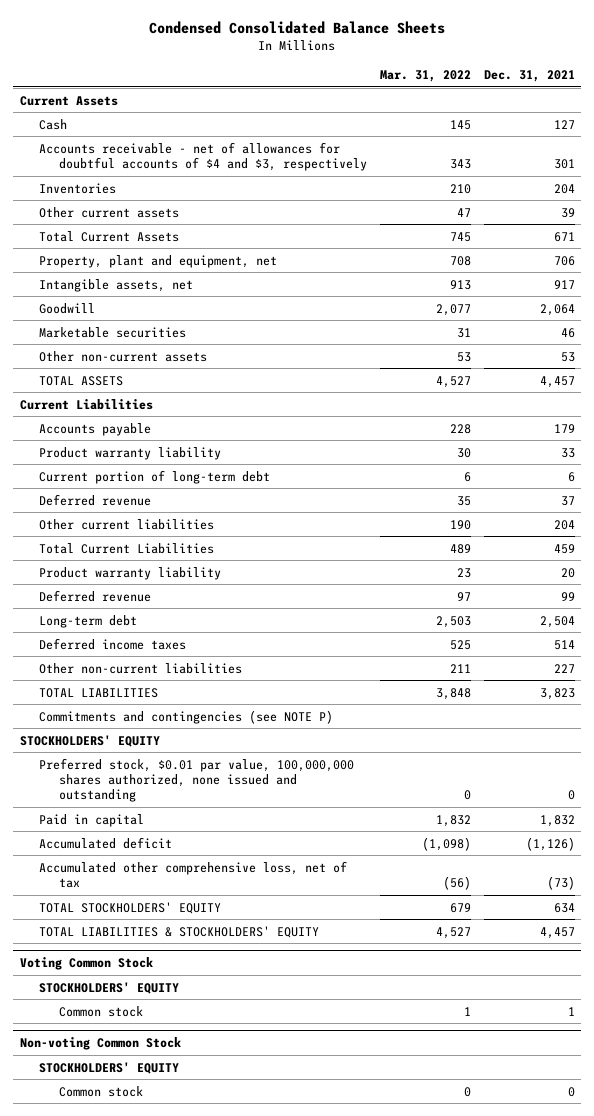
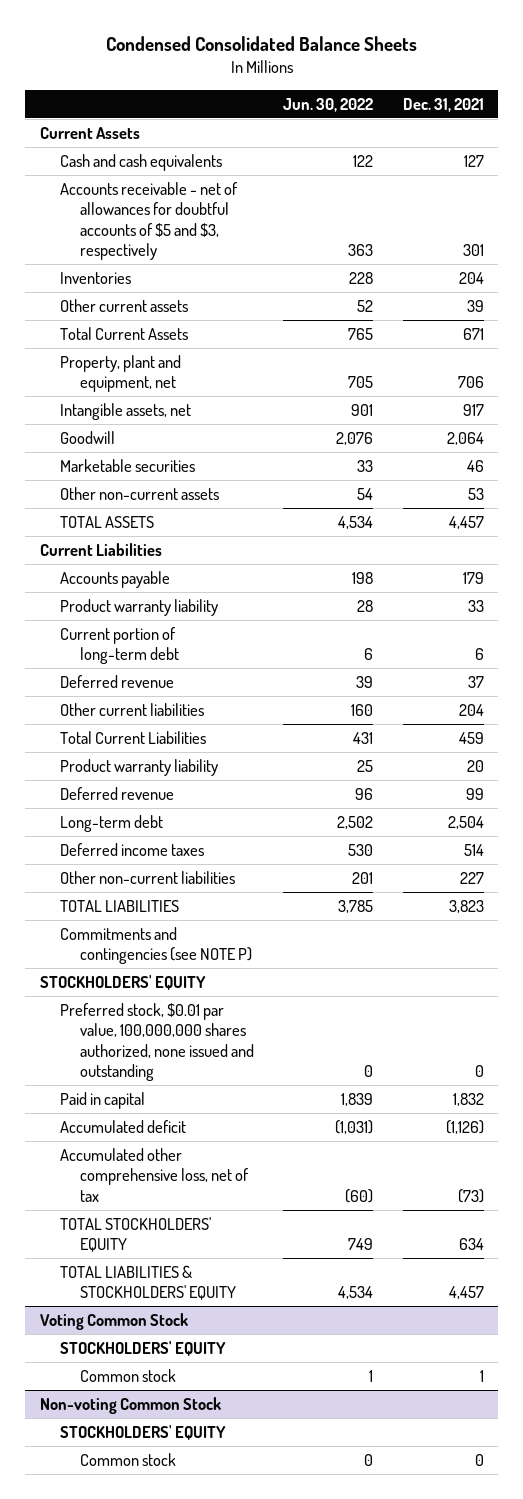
[379,69,471,82] Mar. 31, 2022 -> none
none -> [283,97,374,112] Jun. 30, 2022
[39,118,68,130] Cash -> [59,153,222,171] Cash and cash equivalents
[39,141,367,171] Accounts receivable - net of allowances for doubtful accounts of $4 and $3, respectively -> [59,181,238,261] Accounts receivable - net of allowances for doubtful accounts of $5 and $3, respectively

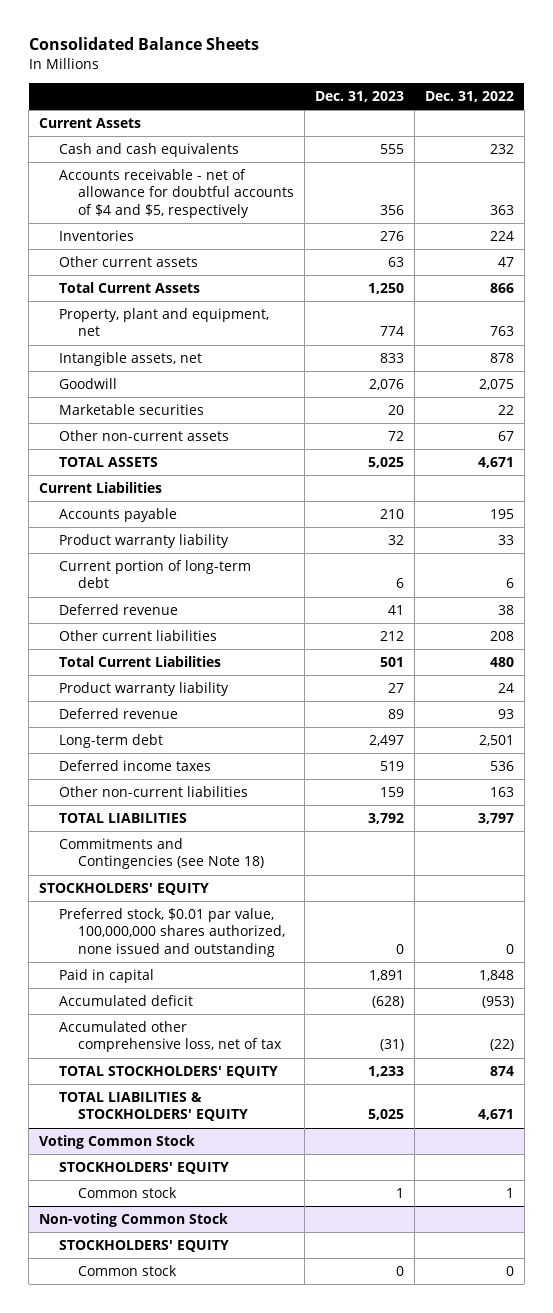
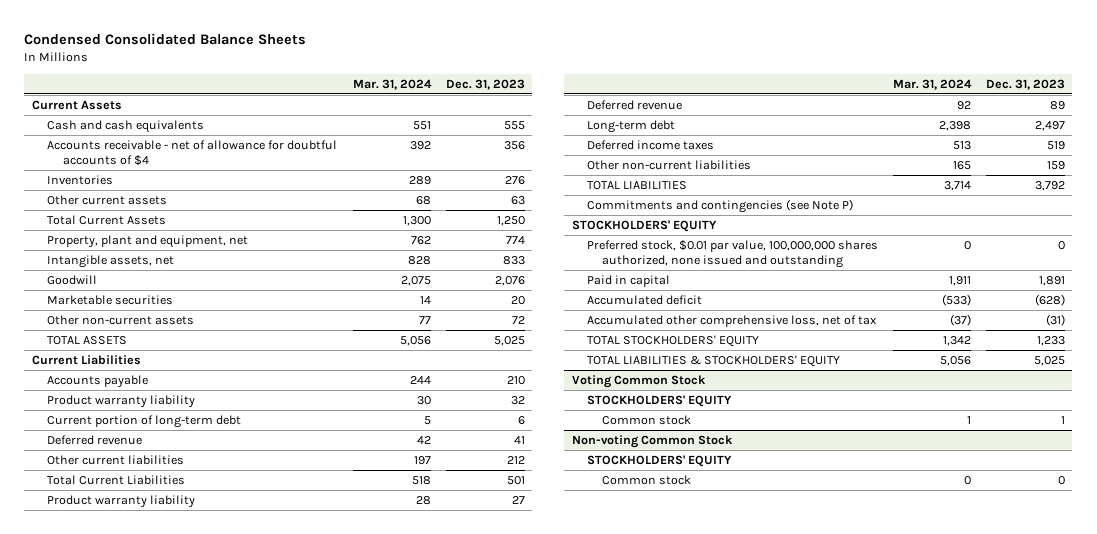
[28,37,259,51] Consolidated Balance Sheets -> [24,33,307,46] Condensed Consolidated Balance Sheets
[425,90,515,102] Dec. 31, 2022 -> none
none -> [353,78,433,90] Mar. 31, 2024
[58,169,295,218] Accounts receivable - net of allowance for doubtful accounts of $4 and $5, respectively -> [47,139,338,166] Accounts receivable - net of allowance for doubtful accounts of $4
[58,838,265,870] Commitments and Contingencies (see Note 18) -> [587,198,854,213] Commitments and contingencies (see Note P)

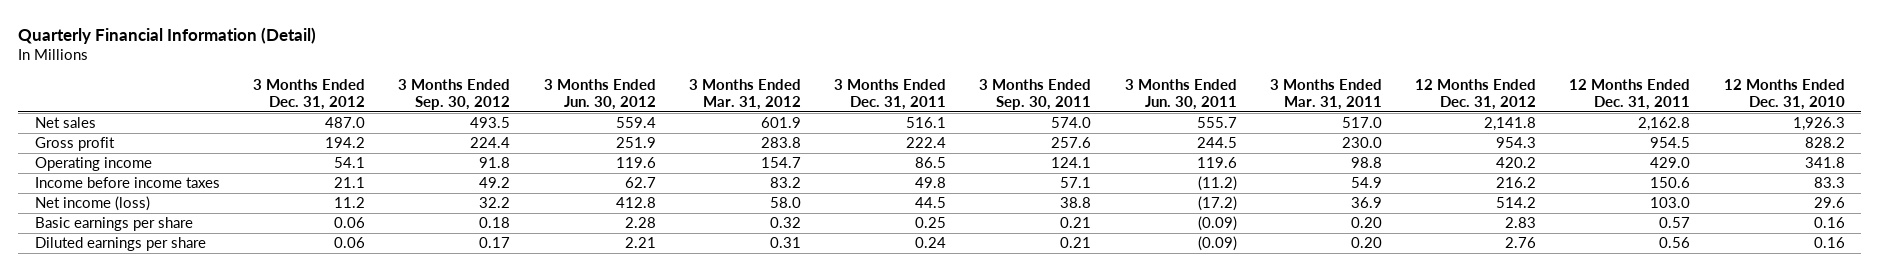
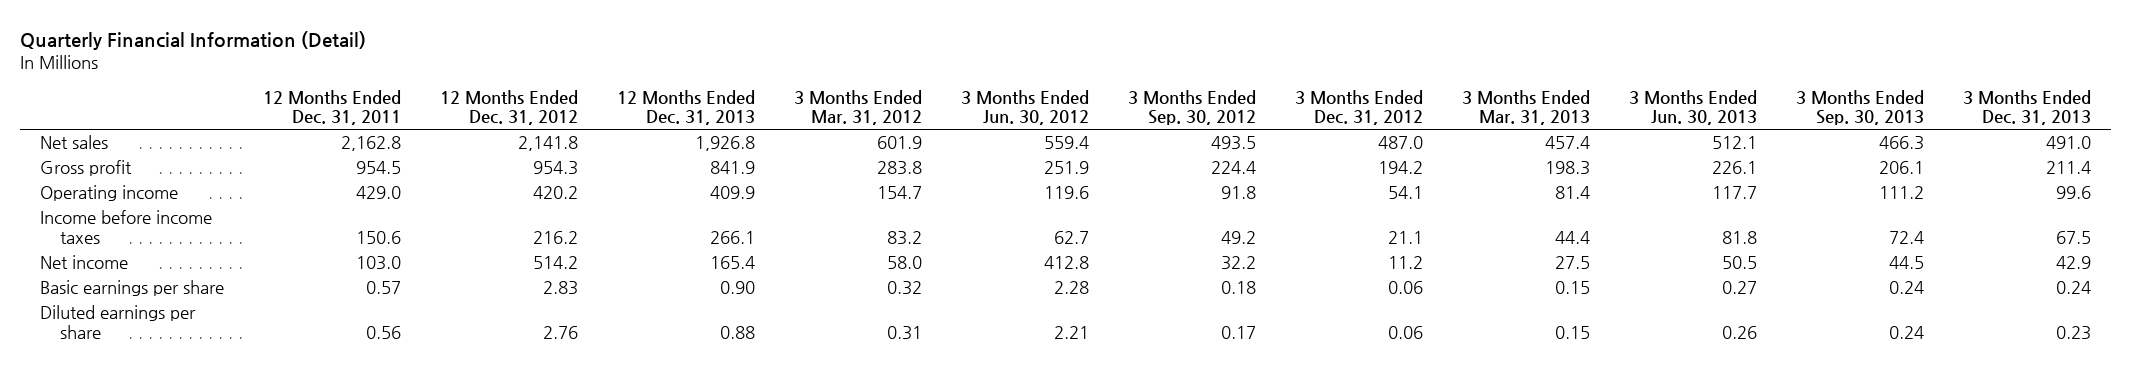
[834,78,947,110] 3 Months Ended Dec. 31, 2011 -> none
[979,78,1092,110] 3 Months Ended Sep. 30, 2011 -> none
[1124,78,1237,110] 3 Months Ended Jun. 30, 2011 -> none
[1269,78,1382,110] 3 Months Ended Mar. 31, 2011 -> none
[1723,78,1845,110] 12 Months Ended Dec. 31, 2010 -> none
none -> [616,89,755,126] 12 Months Ended Dec. 31, 2013
none -> [1462,89,1591,126] 3 Months Ended Mar. 31, 2013
none -> [1629,89,1758,126] 3 Months Ended Jun. 30, 2013
none -> [1796,89,1925,126] 3 Months Ended Sep. 30, 2013
none -> [1963,89,2092,126] 3 Months Ended Dec. 31, 2013
[34,196,150,212] Net income (loss) -> [39,255,128,270] Net income

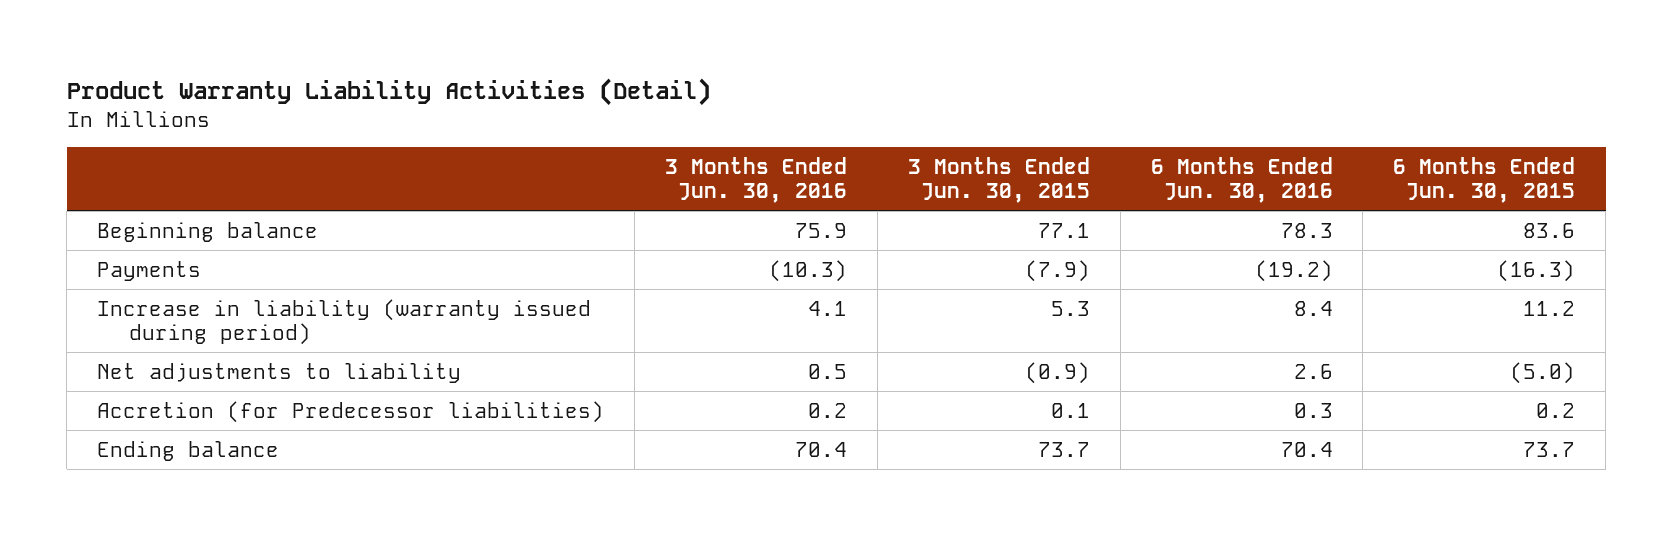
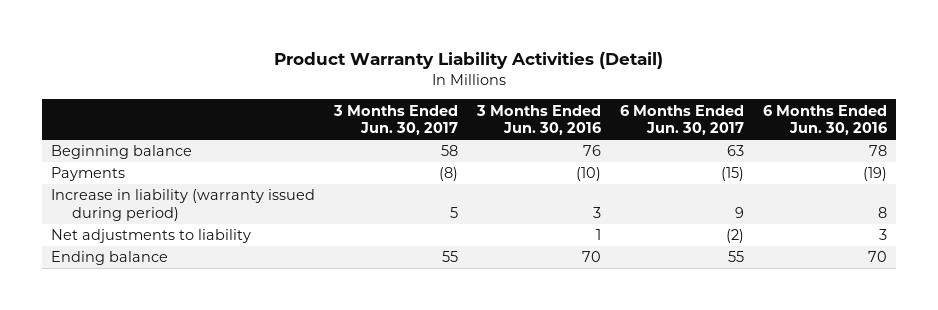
[907,157,1090,203] 3 Months Ended Jun. 30, 2015 -> none
[1393,157,1576,203] 6 Months Ended Jun. 30, 2015 -> none
none -> [333,104,459,136] 3 Months Ended Jun. 30, 2017
none -> [619,104,744,136] 6 Months Ended Jun. 30, 2017
[97,400,605,423] Accretion (for Predecessor liabilities) -> none
[794,222,847,238] 75.9 -> [583,145,602,157] 76
[1280,222,1333,238] 78.3 -> [868,145,887,157] 78
[768,259,847,282] (10.3) -> [576,167,602,182] (10)
[1254,259,1333,282] (19.2) -> [862,167,887,182] (19)
[807,300,847,316] 4.1 -> [593,206,602,218] 3
[1293,300,1333,316] 8.4 -> [877,206,887,218] 8
[807,363,847,379] 0.5 -> [596,229,602,241] 1
[1293,363,1333,379] 2.6 -> [878,229,887,241] 3
[794,441,847,457] 70.4 -> [582,251,602,263] 70
[1280,441,1333,457] 70.4 -> [867,251,887,263] 70

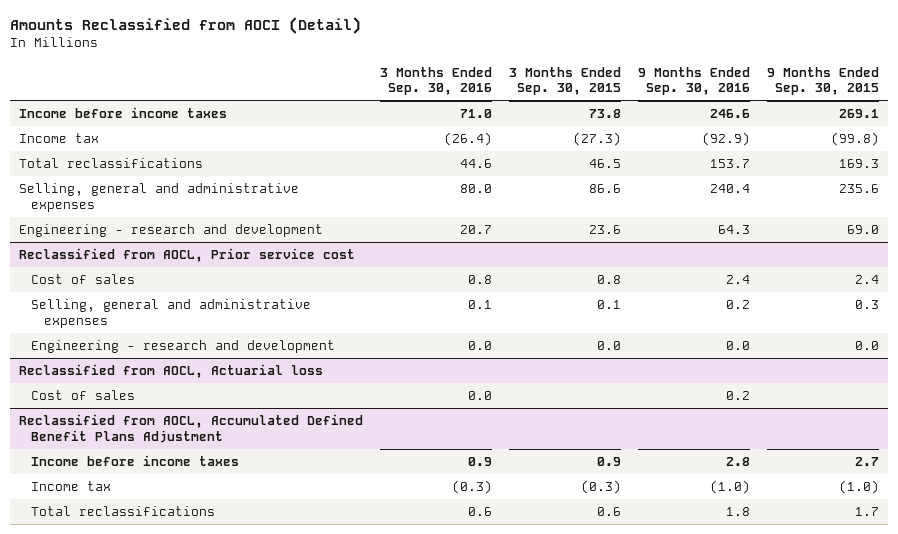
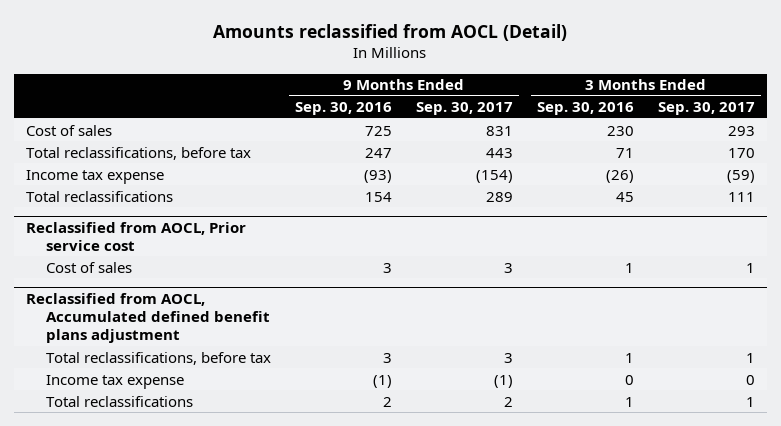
[10,16,362,34] Amounts Reclassified from AOCI (Detail) -> [213,23,568,41] Amounts reclassified from AOCL (Detail)
[509,66,622,96] 3 Months Ended Sep. 30, 2015 -> none
[767,66,880,96] 9 Months Ended Sep. 30, 2015 -> none
none -> [415,102,513,116] Sep. 30, 2017
none -> [657,102,755,116] Sep. 30, 2017
[18,182,299,212] Selling, general and administrative expenses -> none
[18,223,323,237] Engineering - research and development -> none
none -> [26,124,113,136] Cost of sales
[18,106,227,118] Income before income taxes -> [26,146,252,160] Total reclassifications, before tax
[459,108,492,118] 71.0 -> [615,147,634,158] 71
[710,108,751,118] 246.6 -> [365,147,393,158] 247
[18,132,99,143] Income tax -> [26,169,165,184] Income tax expense
[443,131,492,146] (26.4) -> [605,169,634,183] (26)
[702,131,751,146] (92.9) -> [364,169,393,183] (93)
[459,158,492,168] 44.6 -> [615,191,634,202] 45
[710,158,751,168] 153.7 -> [365,191,393,202] 154
[31,298,312,328] Selling, general and administrative expenses -> none
[31,339,336,353] Engineering - research and development -> none
[18,363,323,378] Reclassified from AOCL, Actuarial loss -> none
[31,389,136,400] Cost of sales -> none
[467,274,492,284] 0.8 -> [624,262,634,273] 1
[726,274,751,284] 2.4 -> [383,262,393,273] 3
[18,413,363,443] Reclassified from AOCL, Accumulated Defined Benefit Plans Adjustment -> [26,292,271,343] Reclassified from AOCL, Accumulated defined benefit plans adjustment
[31,454,240,466] Income before income taxes -> [46,351,272,365] Total reclassifications, before tax
[467,456,492,466] 0.9 -> [624,352,634,363] 1
[726,456,751,466] 2.8 -> [383,352,393,363] 3
[31,480,112,491] Income tax -> [46,374,185,389] Income tax expense
[451,479,492,494] (0.3) -> [624,374,634,385] 0
[710,479,751,494] (1.0) -> [373,374,393,388] (1)
[467,506,492,516] 0.6 -> [624,396,634,407] 1
[726,506,751,516] 1.8 -> [383,396,393,407] 2

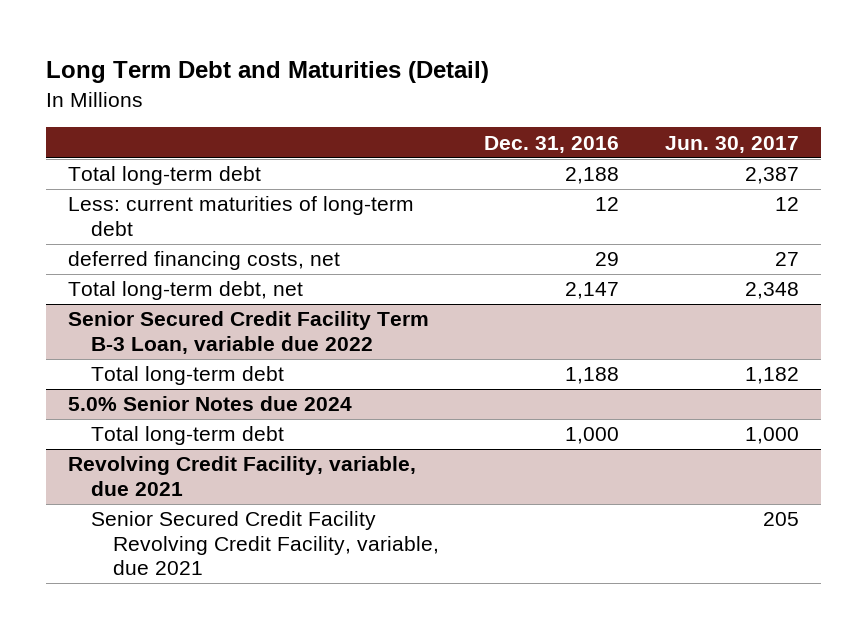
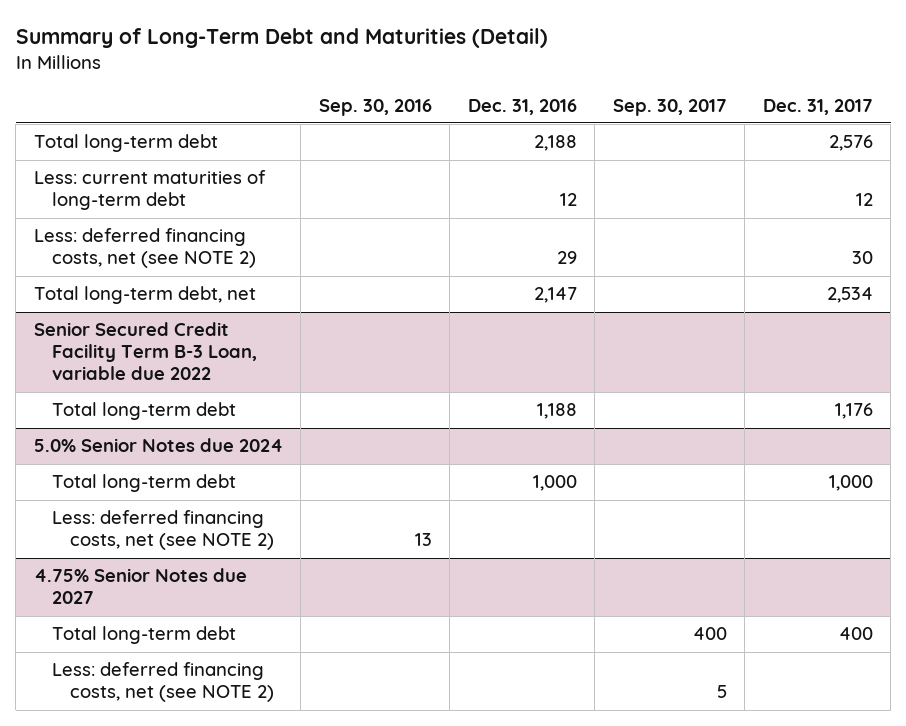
[45,61,489,84] Long Term Debt and Maturities (Detail) -> [15,28,548,49] Summary of Long-Term Debt and Maturities (Detail)
[664,135,799,153] Jun. 30, 2017 -> none
none -> [318,98,432,116] Sep. 30, 2016
none -> [612,98,727,116] Sep. 30, 2017
none -> [762,98,873,115] Dec. 31, 2017
[68,251,341,271] deferred financing costs, net -> [33,228,256,269] Less: deferred financing costs, net (see NOTE 2)
[68,456,417,496] Revolving Credit Facility, variable, due 2021 -> none
[90,511,440,575] Senior Secured Credit Facility Revolving Credit Facility, variable, due 2021 -> none
none -> [51,510,274,551] Less: deferred financing costs, net (see NOTE 2)
none -> [33,568,247,605] 4.75% Senior Notes due 2027
none -> [51,626,236,645] Total long-term debt
none -> [51,662,274,703] Less: deferred financing costs, net (see NOTE 2)

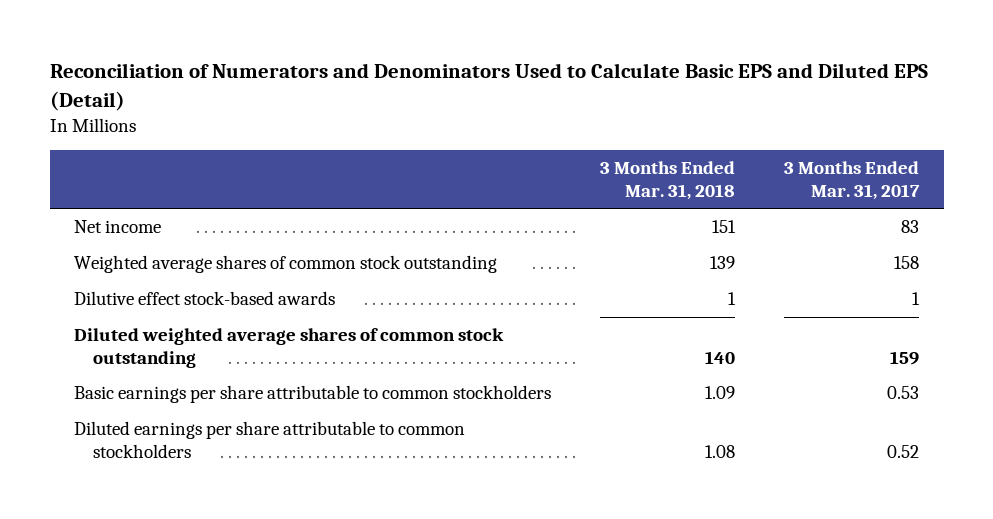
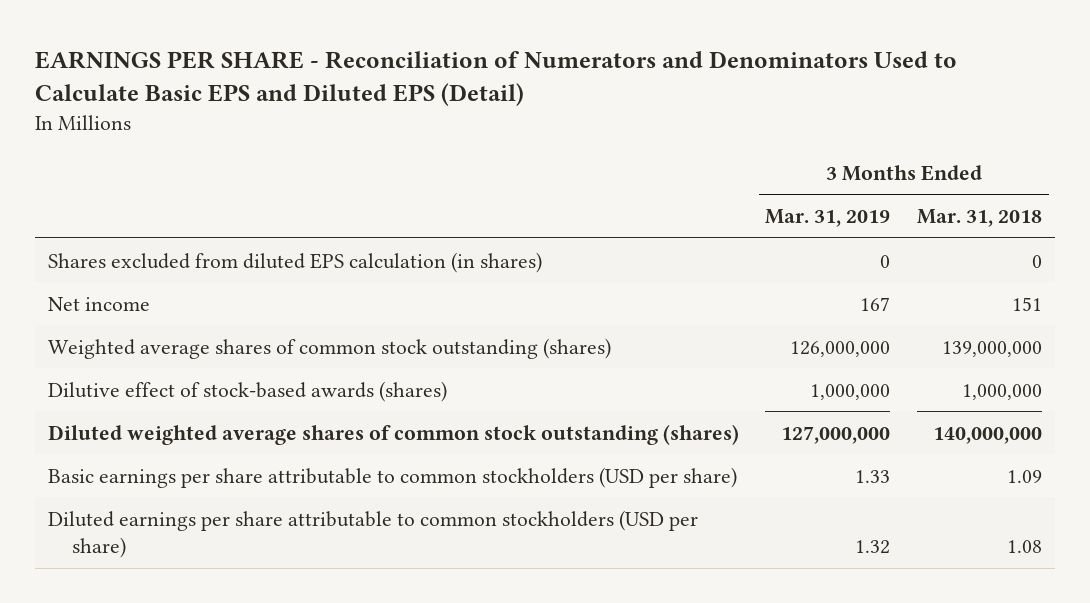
[49,63,928,111] Reconciliation of Numerators and Denominators Used to Calculate Basic EPS and Diluted EPS (Detail) -> [34,50,957,107] EARNINGS PER SHARE - Reconciliation of Numerators and Denominators Used to Calculate Basic EPS and Diluted EPS (Detail)
[784,161,921,200] 3 Months Ended Mar. 31, 2017 -> none
none -> [765,209,891,228] Mar. 31, 2019
none -> [47,251,542,273] Shares excluded from diluted EPS calculation (in shares)
[74,255,498,274] Weighted average shares of common stock outstanding -> [47,337,611,359] Weighted average shares of common stock outstanding (shares)
[710,256,736,270] 139 -> [941,340,1042,357] 139,000,000
[74,291,336,306] Dilutive effect stock-based awards -> [47,380,447,402] Dilutive effect of stock-based awards (shares)
[728,292,737,306] 1 -> [961,383,1042,400] 1,000,000
[74,328,505,368] Diluted weighted average shares of common stock outstanding -> [47,423,739,445] Diluted weighted average shares of common stock outstanding (shares)
[705,350,736,364] 140 -> [932,426,1042,444] 140,000,000
[74,385,552,404] Basic earnings per share attributable to common stockholders -> [47,466,737,488] Basic earnings per share attributable to common stockholders (USD per share)
[74,421,466,458] Diluted earnings per share attributable to common stockholders -> [47,509,698,559] Diluted earnings per share attributable to common stockholders (USD per share)

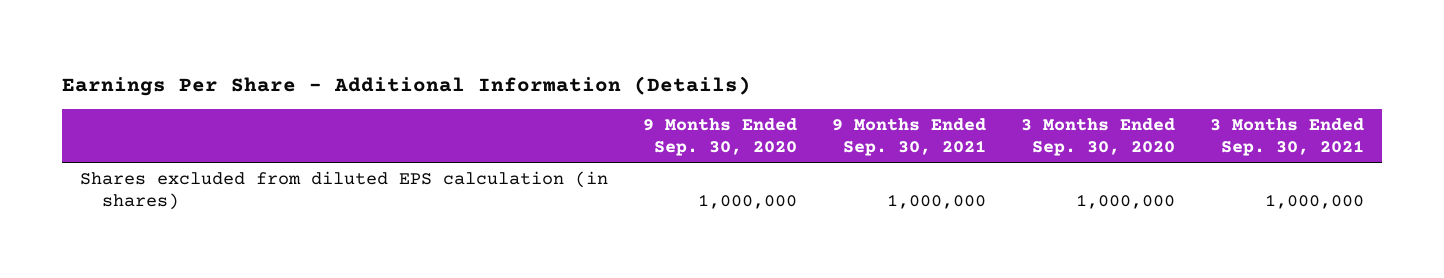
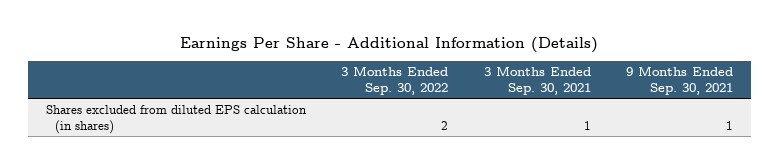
[642,117,797,157] 9 Months Ended Sep. 30, 2020 -> none
[1021,117,1176,157] 3 Months Ended Sep. 30, 2020 -> none
none -> [341,65,449,96] 3 Months Ended Sep. 30, 2022
[886,194,986,210] 1,000,000 -> [726,121,734,131] 1
[1265,194,1365,210] 1,000,000 -> [583,121,591,131] 1

